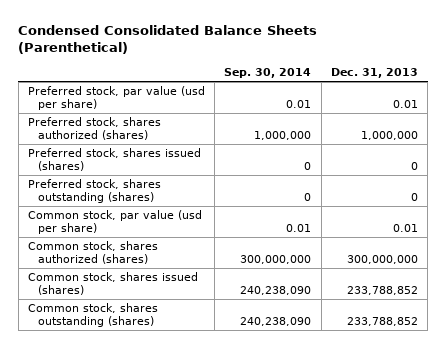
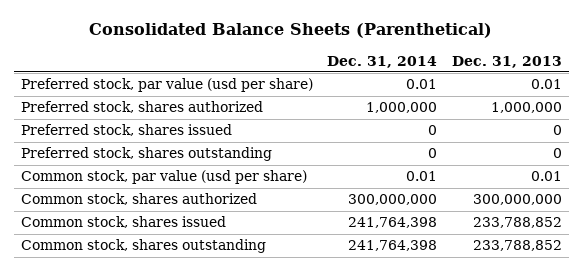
[18,25,318,55] Condensed Consolidated Balance Sheets (Parenthetical) -> [89,23,493,39] Consolidated Balance Sheets (Parenthetical)
[224,68,312,79] Sep. 30, 2014 -> none
none -> [327,55,438,68] Dec. 31, 2014
[27,116,161,140] Preferred stock, shares authorized (shares) -> [20,101,263,114] Preferred stock, shares authorized
[27,147,201,171] Preferred stock, shares issued (shares) -> [20,124,232,137] Preferred stock, shares issued
[27,178,161,203] Preferred stock, shares outstanding (shares) -> [20,147,272,162] Preferred stock, shares outstanding
[27,240,158,264] Common stock, shares authorized (shares) -> [20,193,257,206] Common stock, shares authorized
[27,271,198,295] Common stock, shares issued (shares) -> [20,216,226,229] Common stock, shares issued
[27,302,158,327] Common stock, shares outstanding (shares) -> [20,239,266,254] Common stock, shares outstanding

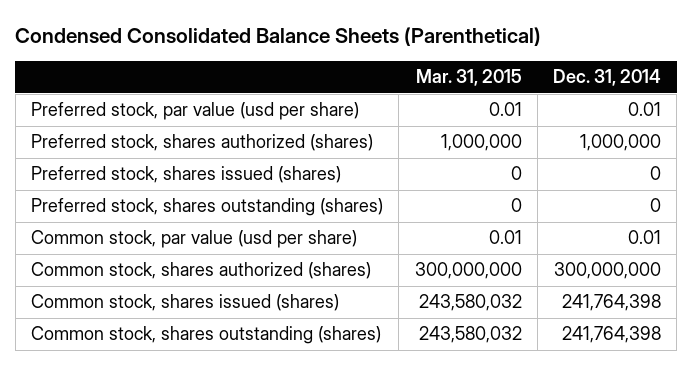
[89,23,493,39] Consolidated Balance Sheets (Parenthetical) -> [15,27,542,47] Condensed Consolidated Balance Sheets (Parenthetical)
[451,55,562,68] Dec. 31, 2013 -> none
none -> [415,69,522,87] Mar. 31, 2015
[20,101,263,114] Preferred stock, shares authorized -> [31,134,374,152] Preferred stock, shares authorized (shares)
[20,124,232,137] Preferred stock, shares issued -> [31,166,342,184] Preferred stock, shares issued (shares)
[20,147,272,162] Preferred stock, shares outstanding -> [31,198,384,217] Preferred stock, shares outstanding (shares)
[20,193,257,206] Common stock, shares authorized -> [31,262,372,280] Common stock, shares authorized (shares)
[20,216,226,229] Common stock, shares issued -> [31,294,340,312] Common stock, shares issued (shares)
[20,239,266,254] Common stock, shares outstanding -> [31,326,382,345] Common stock, shares outstanding (shares)

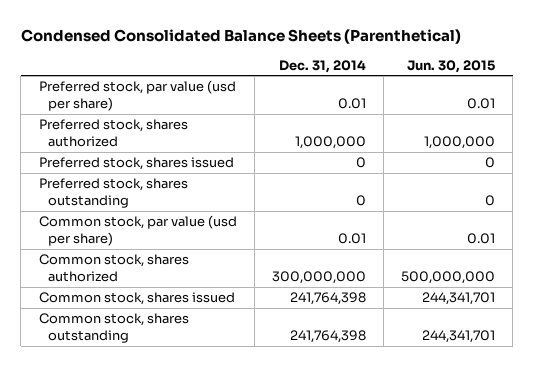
[415,69,522,87] Mar. 31, 2015 -> none
none -> [407,59,496,73] Jun. 30, 2015
[31,134,374,152] Preferred stock, shares authorized (shares) -> [38,119,188,147] Preferred stock, shares authorized
[31,166,342,184] Preferred stock, shares issued (shares) -> [38,157,234,171] Preferred stock, shares issued
[31,198,384,217] Preferred stock, shares outstanding (shares) -> [38,178,188,208] Preferred stock, shares outstanding
[31,262,372,280] Common stock, shares authorized (shares) -> [38,254,189,282] Common stock, shares authorized
[31,294,340,312] Common stock, shares issued (shares) -> [38,292,235,306] Common stock, shares issued
[31,326,382,345] Common stock, shares outstanding (shares) -> [38,313,189,343] Common stock, shares outstanding

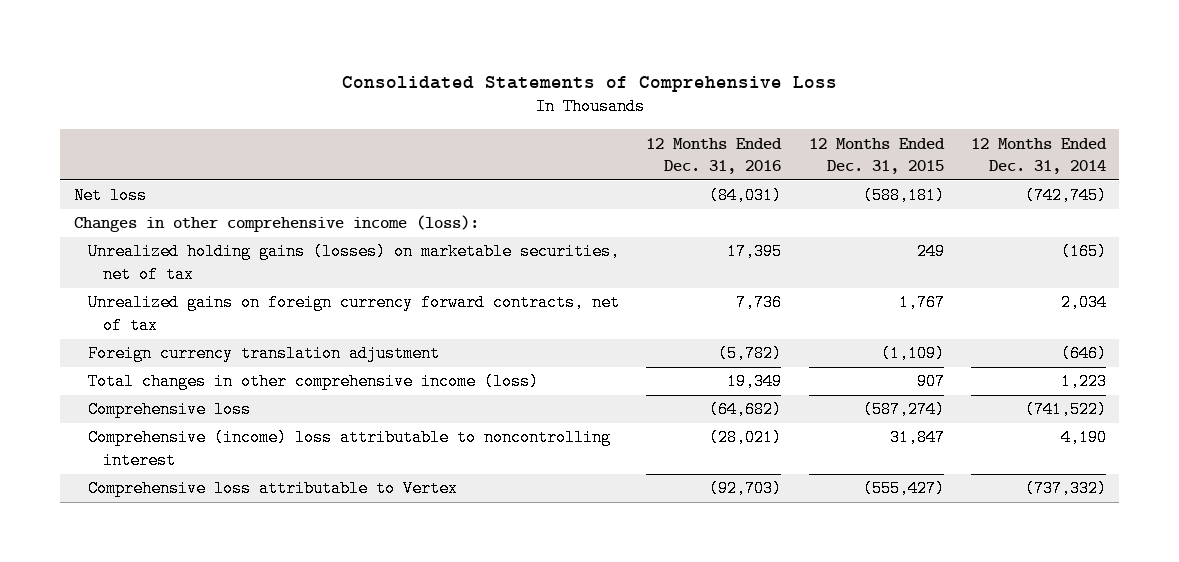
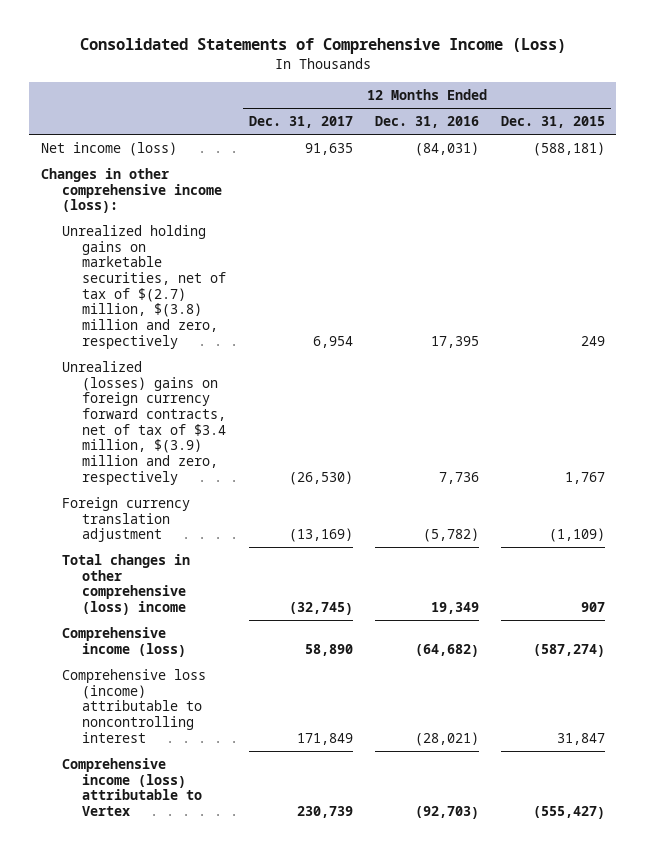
[341,75,837,92] Consolidated Statements of Comprehensive Loss -> [79,38,566,55] Consolidated Statements of Comprehensive Income (Loss)
[970,137,1107,175] 12 Months Ended Dec. 31, 2014 -> none
none -> [248,116,353,129] Dec. 31, 2017
[73,187,147,205] Net loss -> [40,141,177,156] Net income (loss)
[88,243,621,284] Unrealized holding gains (losses) on marketable securities, net of tax -> [61,224,227,349] Unrealized holding gains on marketable securities, net of tax of $(2.7) million, $(3.8) million and zero, respectively
[88,294,621,335] Unrealized gains on foreign currency forward contracts, net of tax -> [61,360,227,485] Unrealized (losses) gains on foreign currency forward contracts, net of tax of $3.4 million, $(3.9) million and zero, respectively
[88,373,540,391] Total changes in other comprehensive income (loss) -> [61,553,190,615] Total changes in other comprehensive (loss) income
[88,401,252,419] Comprehensive loss -> [61,626,187,657] Comprehensive income (loss)
[88,429,612,470] Comprehensive (income) loss attributable to noncontrolling interest -> [61,668,206,743] Comprehensive loss (income) attributable to noncontrolling interest
[88,480,459,498] Comprehensive loss attributable to Vertex -> [61,757,203,816] Comprehensive income (loss) attributable to Vertex

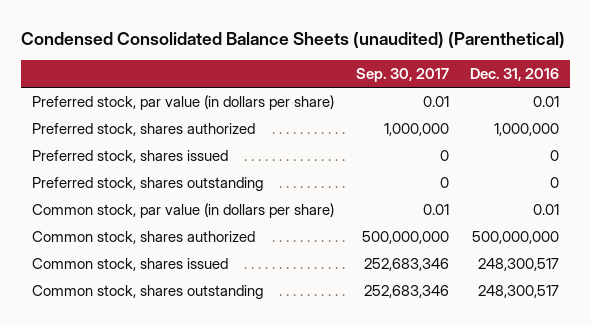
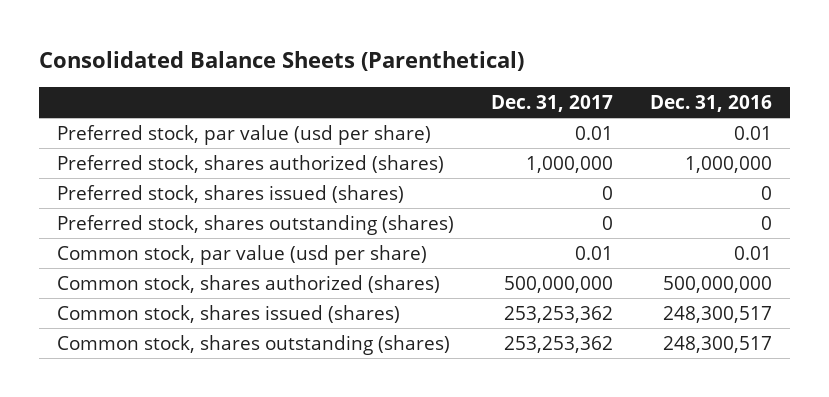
[21,32,566,49] Condensed Consolidated Balance Sheets (unaudited) (Parenthetical) -> [38,51,524,72] Consolidated Balance Sheets (Parenthetical)
[355,68,449,83] Sep. 30, 2017 -> none
none -> [490,95,613,113] Dec. 31, 2017
[32,95,335,111] Preferred stock, par value (in dollars per share) -> [56,124,431,145] Preferred stock, par value (usd per share)
[32,123,256,137] Preferred stock, shares authorized -> [56,154,444,173] Preferred stock, shares authorized (shares)
[32,150,229,164] Preferred stock, shares issued -> [56,184,404,203] Preferred stock, shares issued (shares)
[32,177,264,192] Preferred stock, shares outstanding -> [56,214,454,235] Preferred stock, shares outstanding (shares)
[32,203,335,219] Common stock, par value (in dollars per share) -> [56,244,427,265] Common stock, par value (usd per share)
[32,231,256,245] Common stock, shares authorized -> [56,274,440,293] Common stock, shares authorized (shares)
[32,258,229,272] Common stock, shares issued -> [56,304,400,323] Common stock, shares issued (shares)
[32,285,264,300] Common stock, shares outstanding -> [56,334,450,355] Common stock, shares outstanding (shares)

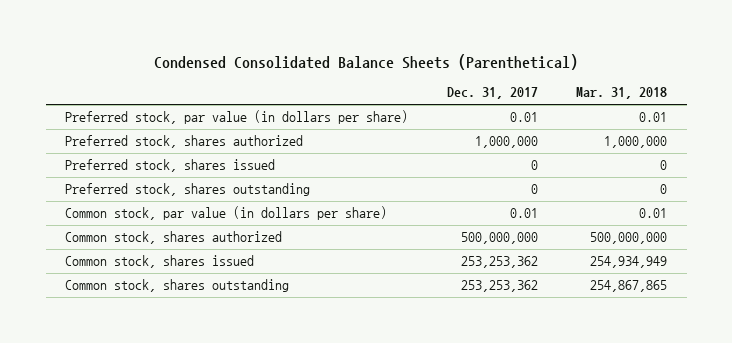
[38,51,524,72] Consolidated Balance Sheets (Parenthetical) -> [154,53,579,70] Condensed Consolidated Balance Sheets (Parenthetical)
[649,95,772,113] Dec. 31, 2016 -> none
none -> [576,87,668,100] Mar. 31, 2018
[56,124,431,145] Preferred stock, par value (usd per share) -> [65,110,409,125] Preferred stock, par value (in dollars per share)
[56,154,444,173] Preferred stock, shares authorized (shares) -> [65,135,304,149] Preferred stock, shares authorized
[56,184,404,203] Preferred stock, shares issued (shares) -> [65,159,276,173] Preferred stock, shares issued
[56,214,454,235] Preferred stock, shares outstanding (shares) -> [65,183,311,197] Preferred stock, shares outstanding
[56,244,427,265] Common stock, par value (usd per share) -> [65,206,388,221] Common stock, par value (in dollars per share)
[56,274,440,293] Common stock, shares authorized (shares) -> [65,231,283,245] Common stock, shares authorized
[56,304,400,323] Common stock, shares issued (shares) -> [65,255,255,269] Common stock, shares issued
[56,334,450,355] Common stock, shares outstanding (shares) -> [65,279,290,293] Common stock, shares outstanding

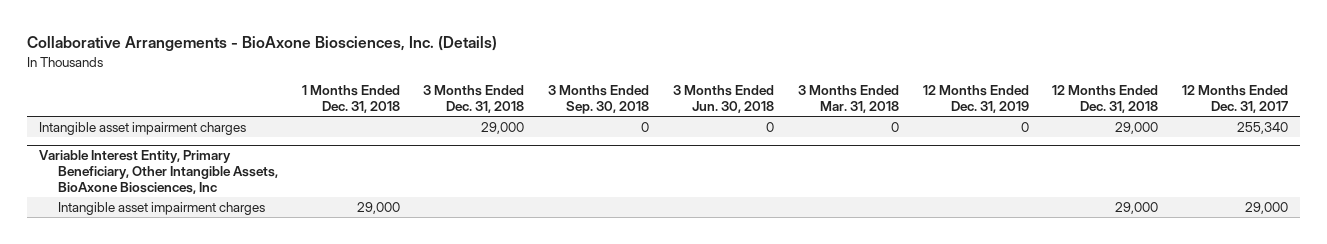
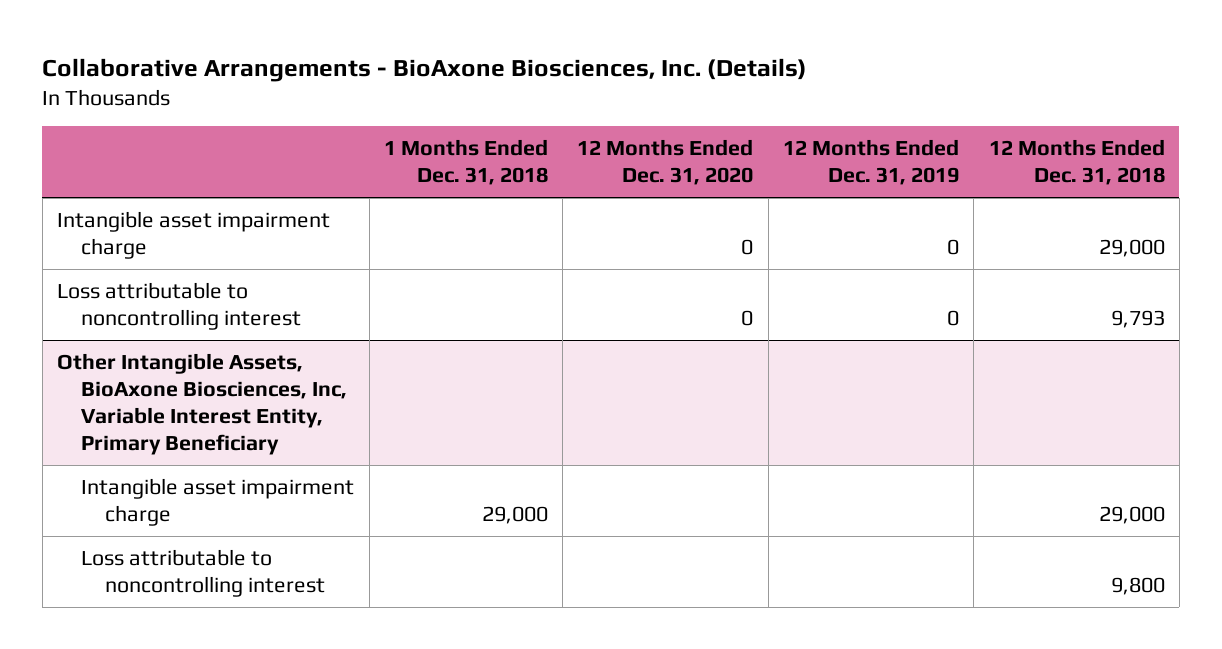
[423,85,525,114] 3 Months Ended Dec. 31, 2018 -> none
[548,85,650,115] 3 Months Ended Sep. 30, 2018 -> none
[673,85,775,114] 3 Months Ended Jun. 30, 2018 -> none
[797,85,899,114] 3 Months Ended Mar. 31, 2018 -> none
[1182,85,1289,114] 12 Months Ended Dec. 31, 2017 -> none
none -> [577,139,754,186] 12 Months Ended Dec. 31, 2020
[39,121,247,135] Intangible asset impairment charges -> [57,211,331,259] Intangible asset impairment charge
none -> [57,282,302,330] Loss attributable to noncontrolling interest
[39,150,278,195] Variable Interest Entity, Primary Beneficiary, Other Intangible Assets, BioAxone Biosciences, Inc -> [57,353,348,455] Other Intangible Assets, BioAxone Biosciences, Inc, Variable Interest Entity, Primary Beneficiary
[57,201,265,215] Intangible asset impairment charges -> [81,478,355,526] Intangible asset impairment charge
none -> [81,549,326,597] Loss attributable to noncontrolling interest

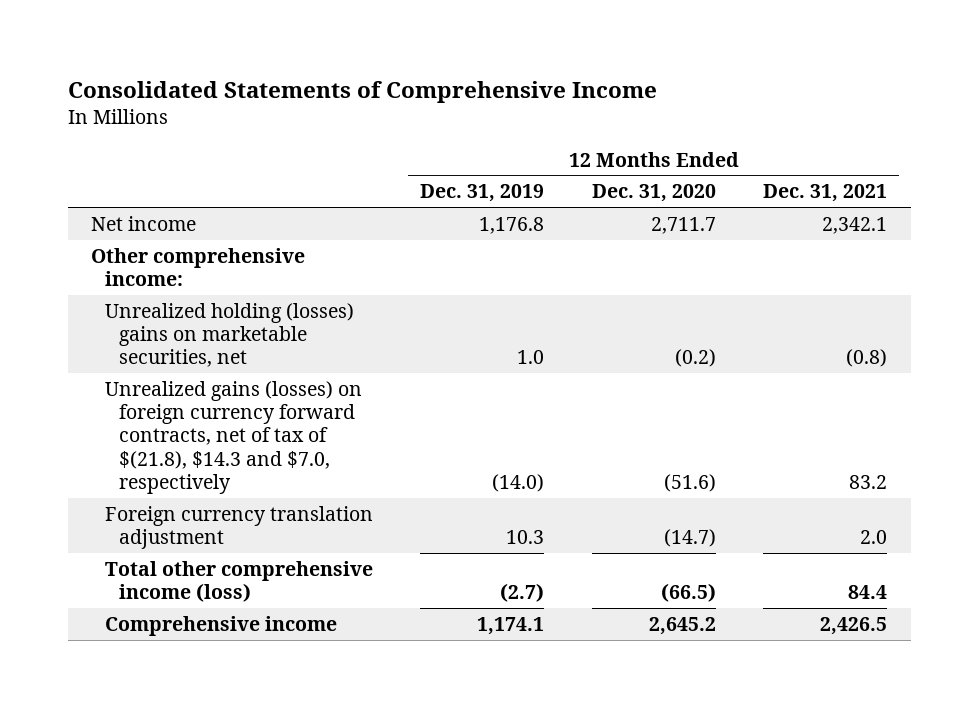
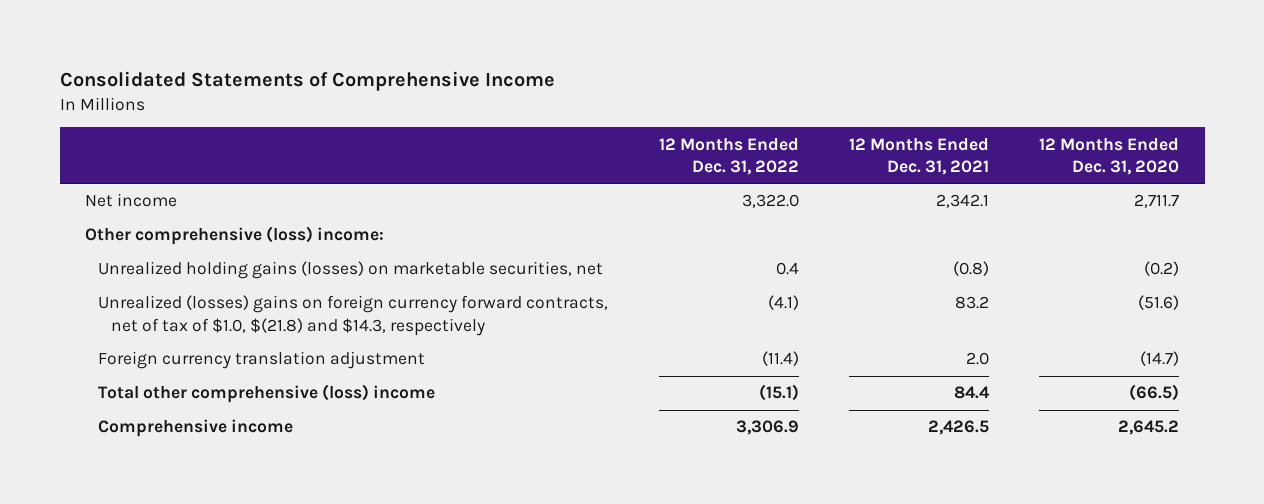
[420,184,545,203] Dec. 31, 2019 -> none
none -> [658,137,799,175] 12 Months Ended Dec. 31, 2022
[91,247,306,287] Other comprehensive income: -> [84,226,384,246] Other comprehensive (loss) income:
[104,302,354,368] Unrealized holding (losses) gains on marketable securities, net -> [98,261,604,280] Unrealized holding gains (losses) on marketable securities, net
[104,380,362,494] Unrealized gains (losses) on foreign currency forward contracts, net of tax of $(21.8), $14.3 and $7.0, respectively -> [98,295,609,336] Unrealized (losses) gains on foreign currency forward contracts, net of tax of $1.0, $(21.8) and $14.3, respectively
[104,560,373,603] Total other comprehensive income (loss) -> [98,384,436,404] Total other comprehensive (loss) income

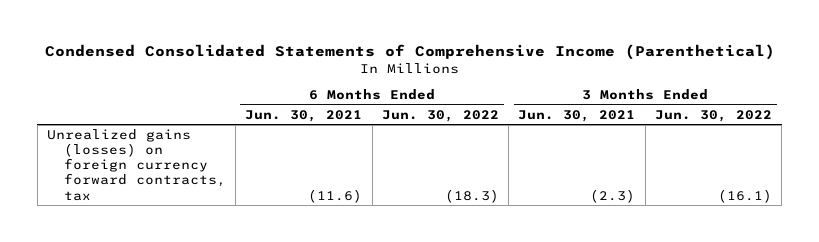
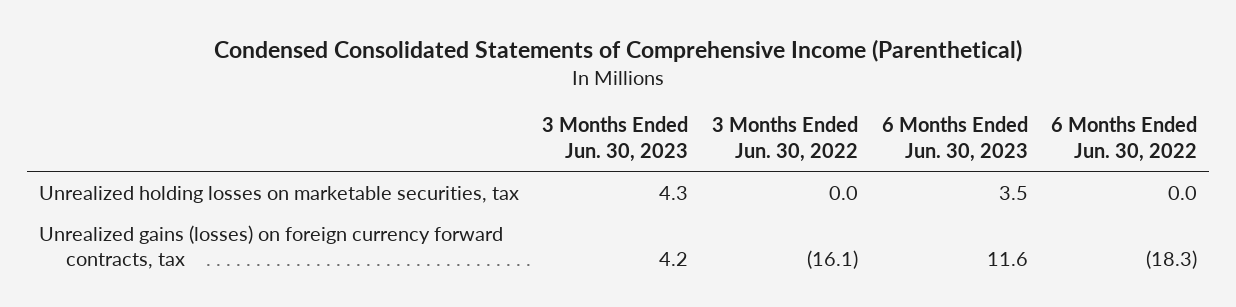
[245,109,363,122] Jun. 30, 2021 -> none
[518,109,636,122] Jun. 30, 2021 -> none
none -> [542,116,689,163] 3 Months Ended Jun. 30, 2023
none -> [881,116,1028,163] 6 Months Ended Jun. 30, 2023
none -> [38,185,519,203] Unrealized holding losses on marketable securities, tax

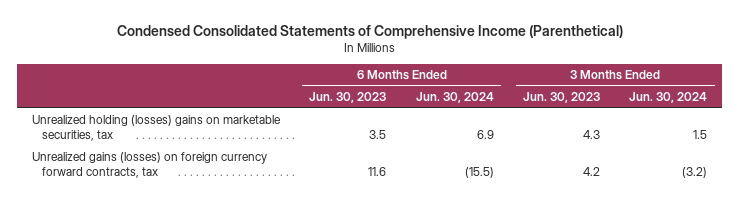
[712,116,859,163] 3 Months Ended Jun. 30, 2022 -> none
[1051,116,1198,163] 6 Months Ended Jun. 30, 2022 -> none
none -> [415,92,494,104] Jun. 30, 2024
none -> [629,92,708,104] Jun. 30, 2024
[38,185,519,203] Unrealized holding losses on marketable securities, tax -> [31,115,281,142] Unrealized holding (losses) gains on marketable securities, tax

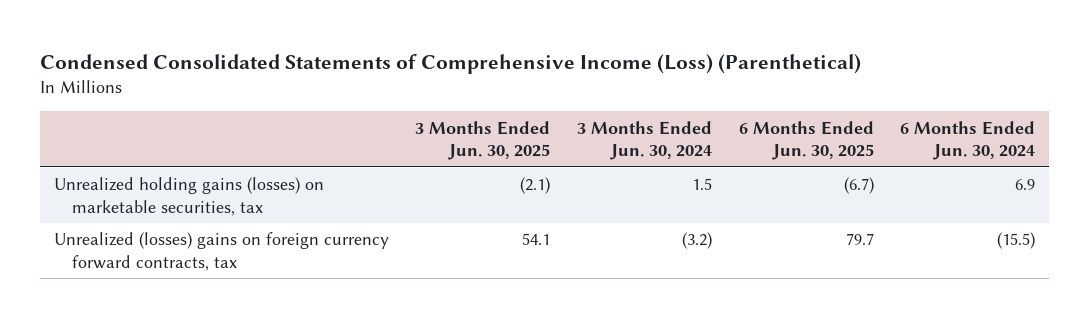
[116,24,623,39] Condensed Consolidated Statements of Comprehensive Income (Parenthetical) -> [40,53,862,74] Condensed Consolidated Statements of Comprehensive Income (Loss) (Parenthetical)
[309,92,387,104] Jun. 30, 2023 -> none
[523,92,601,104] Jun. 30, 2023 -> none
none -> [415,120,551,161] 3 Months Ended Jun. 30, 2025
none -> [738,120,874,161] 6 Months Ended Jun. 30, 2025
[31,115,281,142] Unrealized holding (losses) gains on marketable securities, tax -> [53,177,324,216] Unrealized holding gains (losses) on marketable securities, tax
[31,152,267,179] Unrealized gains (losses) on foreign currency forward contracts, tax -> [53,232,389,271] Unrealized (losses) gains on foreign currency forward contracts, tax

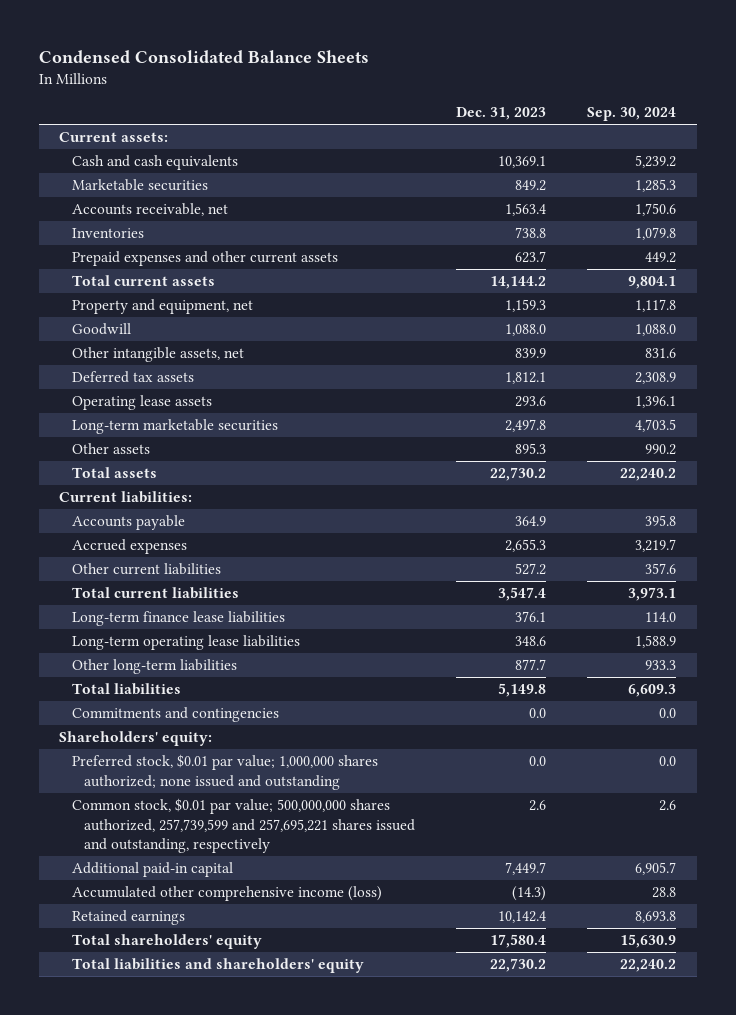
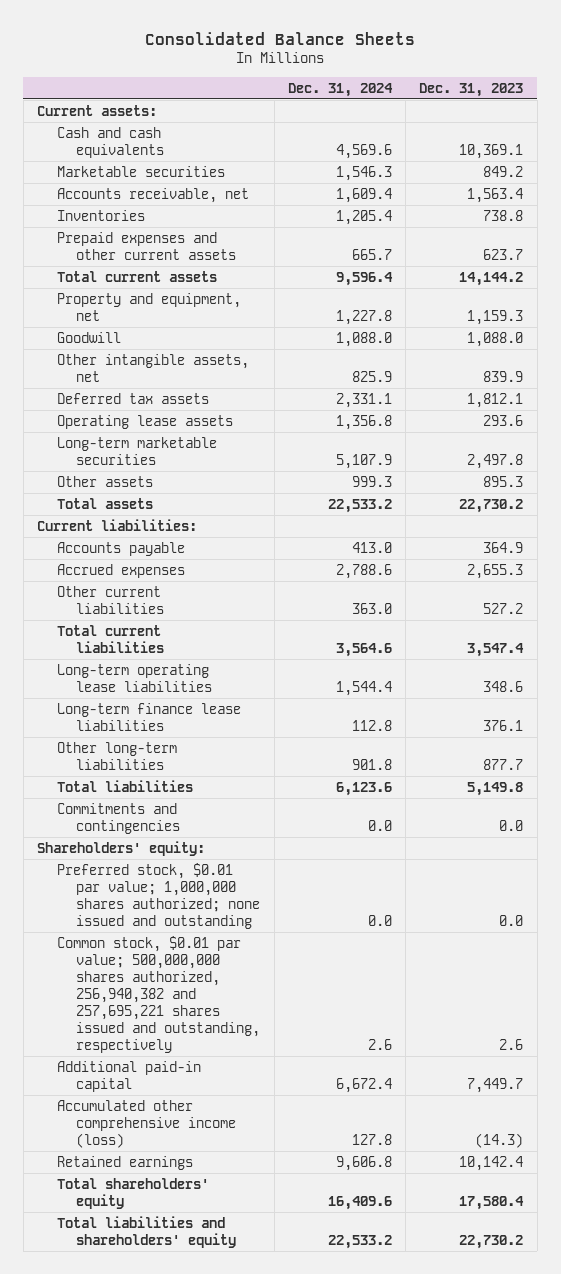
[38,50,369,64] Condensed Consolidated Balance Sheets -> [145,31,416,45] Consolidated Balance Sheets
[587,107,677,122] Sep. 30, 2024 -> none
none -> [287,82,393,97] Dec. 31, 2024
[71,611,285,627] Long-term finance lease liabilities -> [56,703,241,731] Long-term finance lease liabilities
[71,798,416,853] Common stock, $0.01 par value; 500,000,000 shares authorized, 257,739,599 and 257,695,221 shares issued and outstanding, respectively -> [56,936,261,1053] Common stock, $0.01 par value; 500,000,000 shares authorized, 256,940,382 and 257,695,221 shares issued and outstanding, respectively

